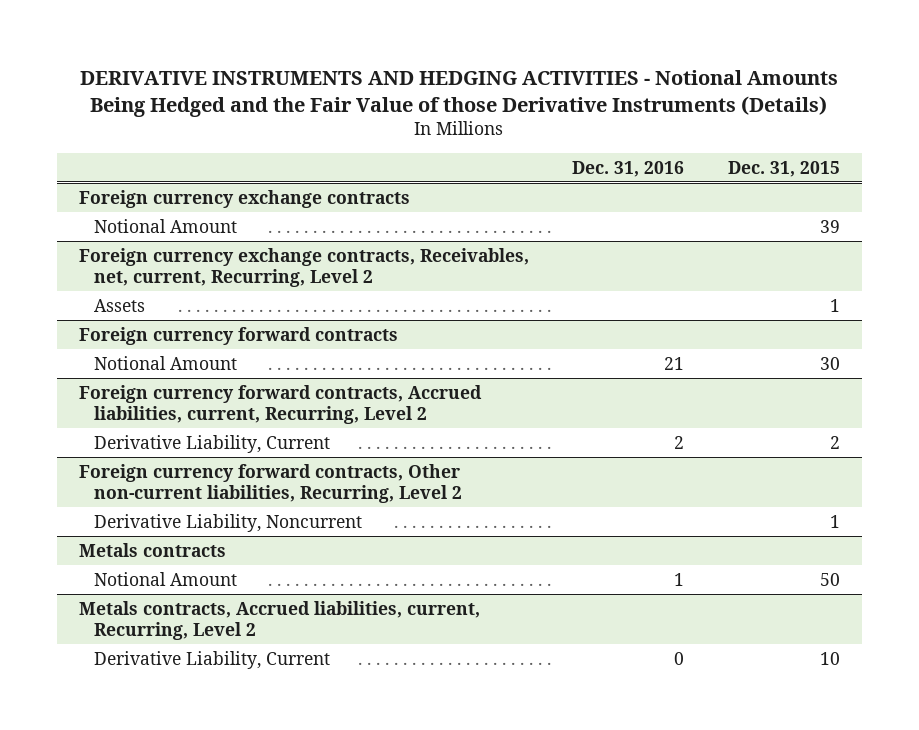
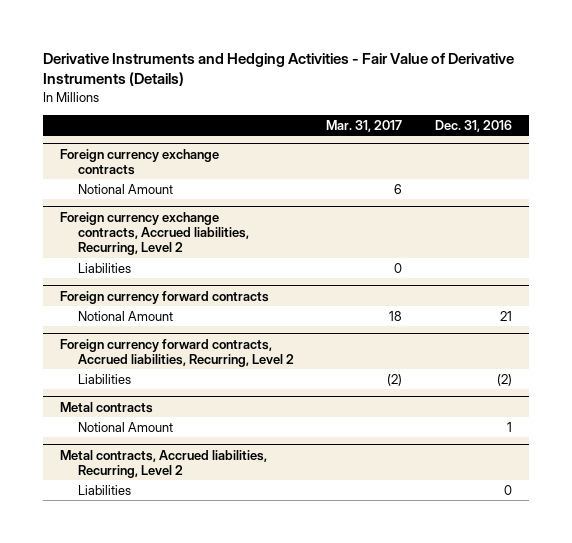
[80,69,839,117] DERIVATIVE INSTRUMENTS AND HEDGING ACTIVITIES - Notional Amounts Being Hedged and the Fair Value of those Derivative Instruments (Details) -> [43,52,515,86] Derivative Instruments and Hedging Activities - Fair Value of Derivative Instruments (Details)
[727,160,840,177] Dec. 31, 2015 -> none
none -> [326,119,403,132] Mar. 31, 2017
[94,298,146,312] Assets -> none
[79,247,530,287] Foreign currency exchange contracts, Receivables, net, current, Recurring, Level 2 -> [59,211,249,256] Foreign currency exchange contracts, Accrued liabilities, Recurring, Level 2
none -> [77,262,131,273] Liabilities
[94,434,331,453] Derivative Liability, Current -> none
[79,463,463,503] Foreign currency forward contracts, Other non-current liabilities, Recurring, Level 2 -> none
[94,513,363,532] Derivative Liability, Noncurrent -> none
[79,384,483,424] Foreign currency forward contracts, Accrued liabilities, current, Recurring, Level 2 -> [59,338,294,367] Foreign currency forward contracts, Accrued liabilities, Recurring, Level 2
none -> [77,373,131,384] Liabilities
[79,542,227,557] Metals contracts -> [59,401,153,413] Metal contracts
[94,650,331,669] Derivative Liability, Current -> none
[79,600,481,640] Metals contracts, Accrued liabilities, current, Recurring, Level 2 -> [59,449,267,478] Metal contracts, Accrued liabilities, Recurring, Level 2
none -> [77,484,131,495] Liabilities

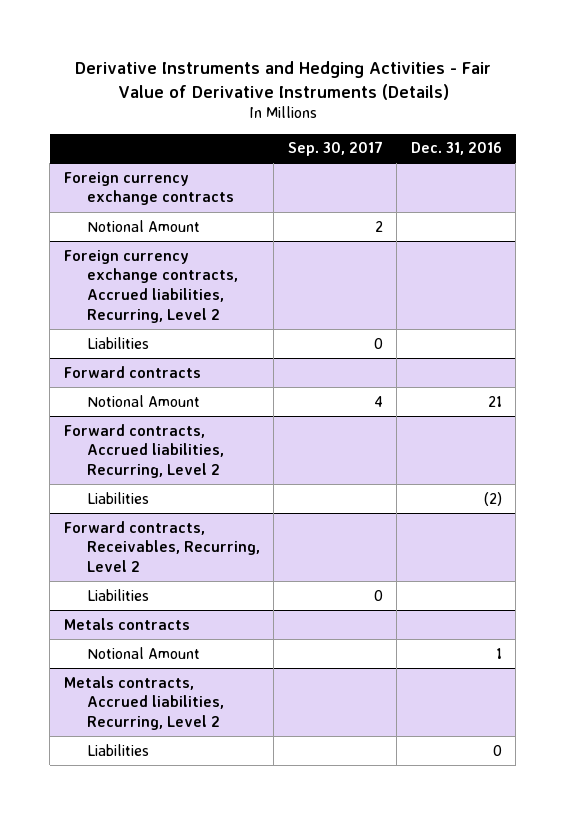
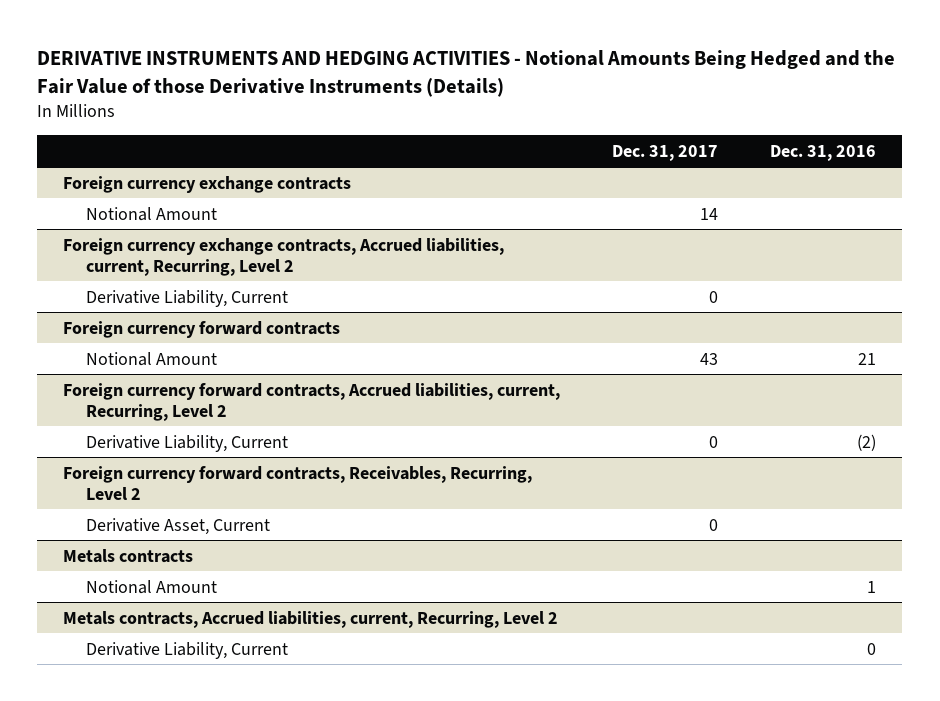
[74,60,491,100] Derivative Instruments and Hedging Activities - Fair Value of Derivative Instruments (Details) -> [37,50,896,98] DERIVATIVE INSTRUMENTS AND HEDGING ACTIVITIES - Notional Amounts Being Hedged and the Fair Value of those Derivative Instruments (Details)
[287,141,383,157] Sep. 30, 2017 -> none
none -> [612,144,719,161] Dec. 31, 2017
[86,336,149,349] Liabilities -> none
[63,249,238,324] Foreign currency exchange contracts, Accrued liabilities, Recurring, Level 2 -> [63,237,505,276] Foreign currency exchange contracts, Accrued liabilities, current, Recurring, Level 2
none -> [86,289,289,307] Derivative Liability, Current
[63,365,201,378] Forward contracts -> [63,320,341,338] Foreign currency forward contracts
[86,491,149,504] Liabilities -> none
[86,588,149,601] Liabilities -> none
[63,423,224,479] Forward contracts, Accrued liabilities, Recurring, Level 2 -> [63,382,561,421] Foreign currency forward contracts, Accrued liabilities, current, Recurring, Level 2
none -> [86,434,289,452] Derivative Liability, Current
[63,520,260,573] Forward contracts, Receivables, Recurring, Level 2 -> [63,465,533,500] Foreign currency forward contracts, Receivables, Recurring, Level 2
none -> [86,517,271,535] Derivative Asset, Current
[86,743,149,756] Liabilities -> none
[63,675,224,731] Metals contracts, Accrued liabilities, Recurring, Level 2 -> [63,610,559,628] Metals contracts, Accrued liabilities, current, Recurring, Level 2
none -> [86,641,289,659] Derivative Liability, Current

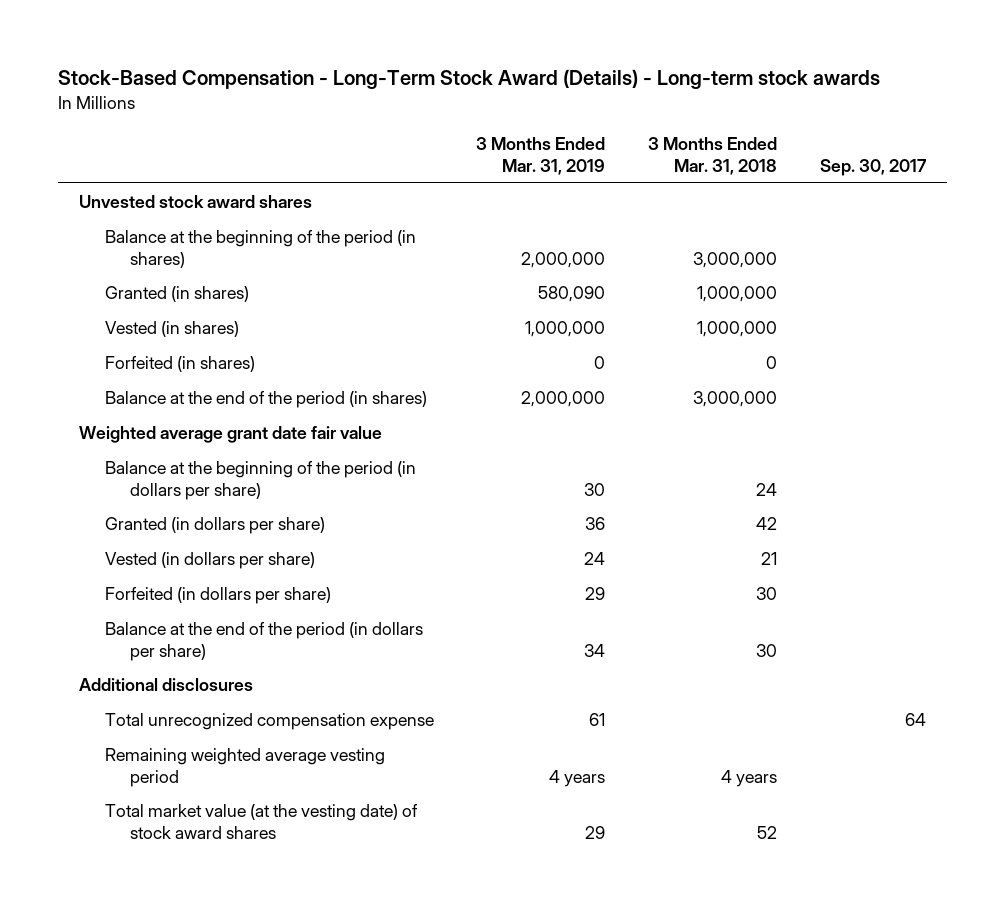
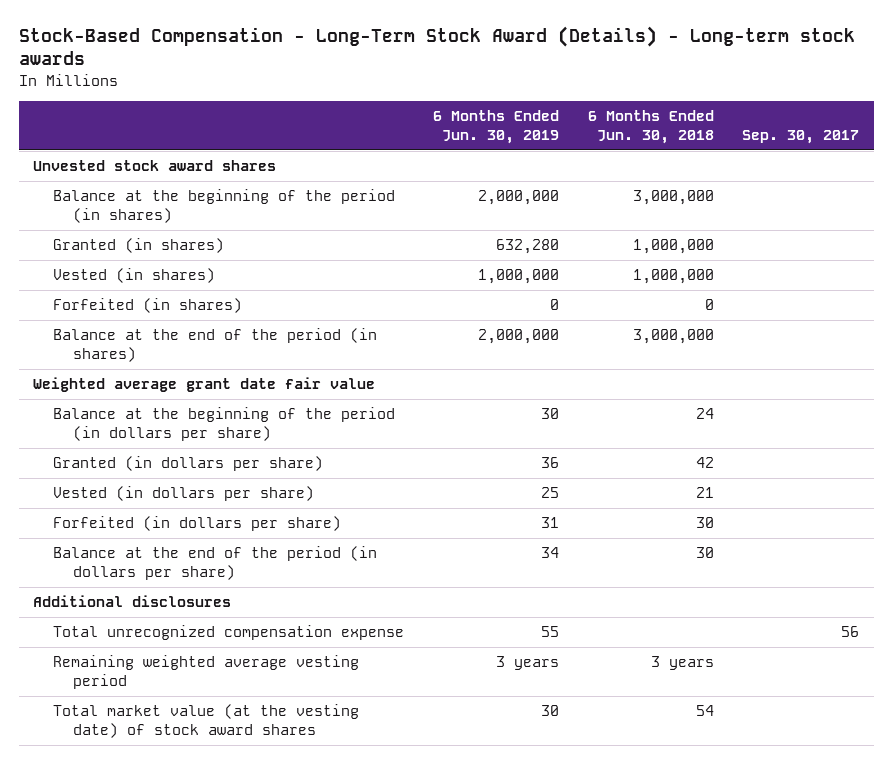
[476,136,606,175] 3 Months Ended Mar. 31, 2019 -> none
[648,136,778,175] 3 Months Ended Mar. 31, 2018 -> none
none -> [432,110,559,144] 6 Months Ended Jun. 30, 2019
none -> [587,110,714,144] 6 Months Ended Jun. 30, 2018
[905,712,927,726] 64 -> [841,626,860,638] 56

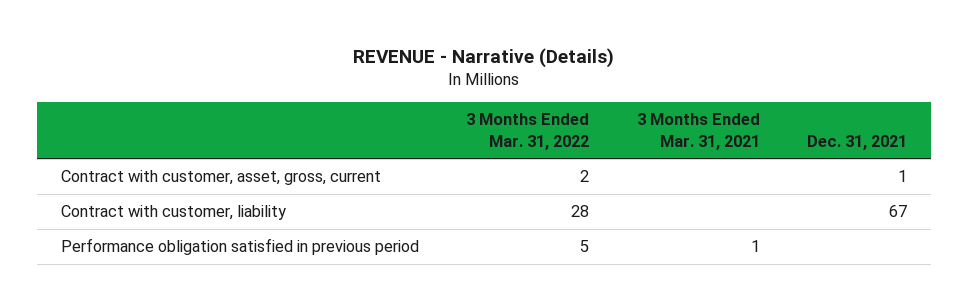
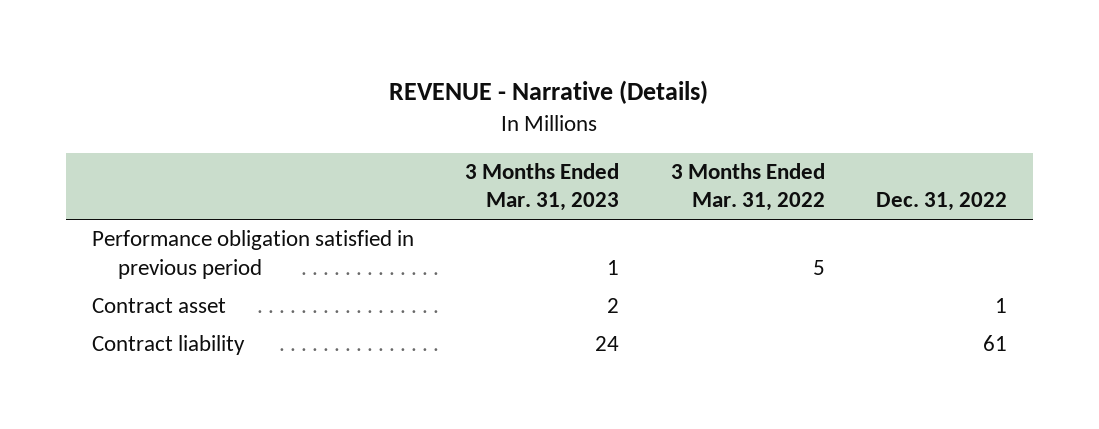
[636,113,760,151] 3 Months Ended Mar. 31, 2021 -> none
[807,135,908,151] Dec. 31, 2021 -> none
none -> [465,163,620,212] 3 Months Ended Mar. 31, 2023
none -> [876,192,1008,212] Dec. 31, 2022
[60,170,381,186] Contract with customer, asset, gross, current -> none
[60,205,286,221] Contract with customer, liability -> none
none -> [91,298,226,314] Contract asset
none -> [91,335,245,356] Contract liability

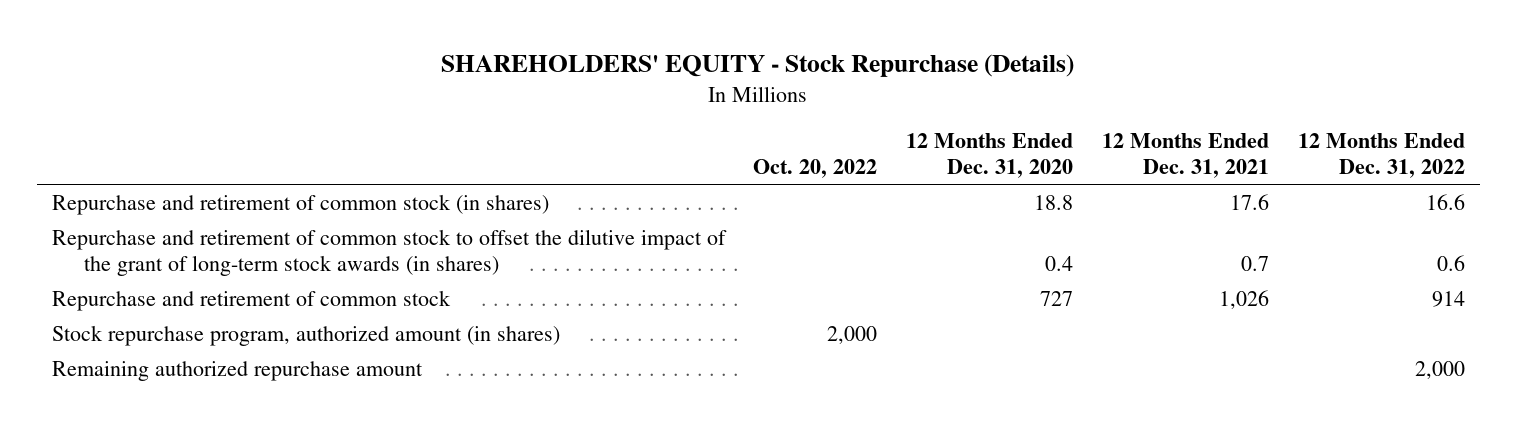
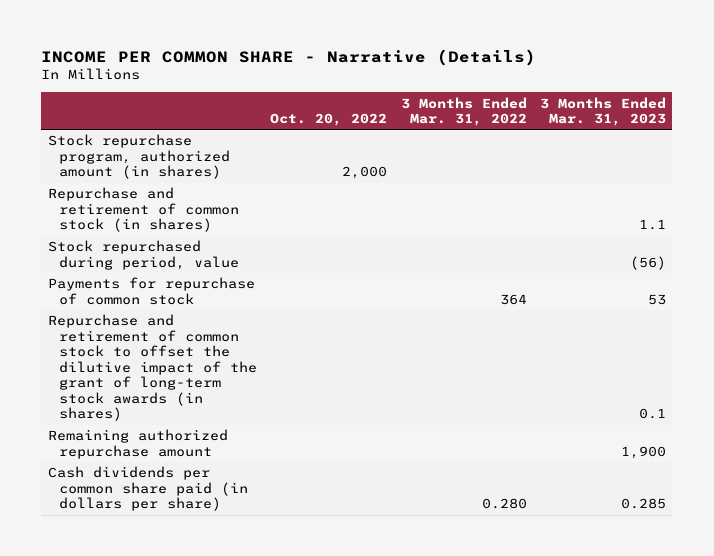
[441,53,1075,77] SHAREHOLDERS' EQUITY - Stock Repurchase (Details) -> [41,48,537,66] INCOME PER COMMON SHARE - Narrative (Details)
[906,133,1074,179] 12 Months Ended Dec. 31, 2020 -> none
[1102,133,1270,179] 12 Months Ended Dec. 31, 2021 -> none
[1298,133,1466,179] 12 Months Ended Dec. 31, 2022 -> none
none -> [400,96,527,127] 3 Months Ended Mar. 31, 2022
none -> [539,96,666,127] 3 Months Ended Mar. 31, 2023
[51,324,560,346] Stock repurchase program, authorized amount (in shares) -> [47,134,231,180] Stock repurchase program, authorized amount (in shares)
none -> [47,240,240,270] Stock repurchased during period, value
none -> [47,277,255,305] Payments for repurchase of common stock
[51,289,451,311] Repurchase and retirement of common stock -> none
none -> [47,466,249,512] Cash dividends per common share paid (in dollars per share)

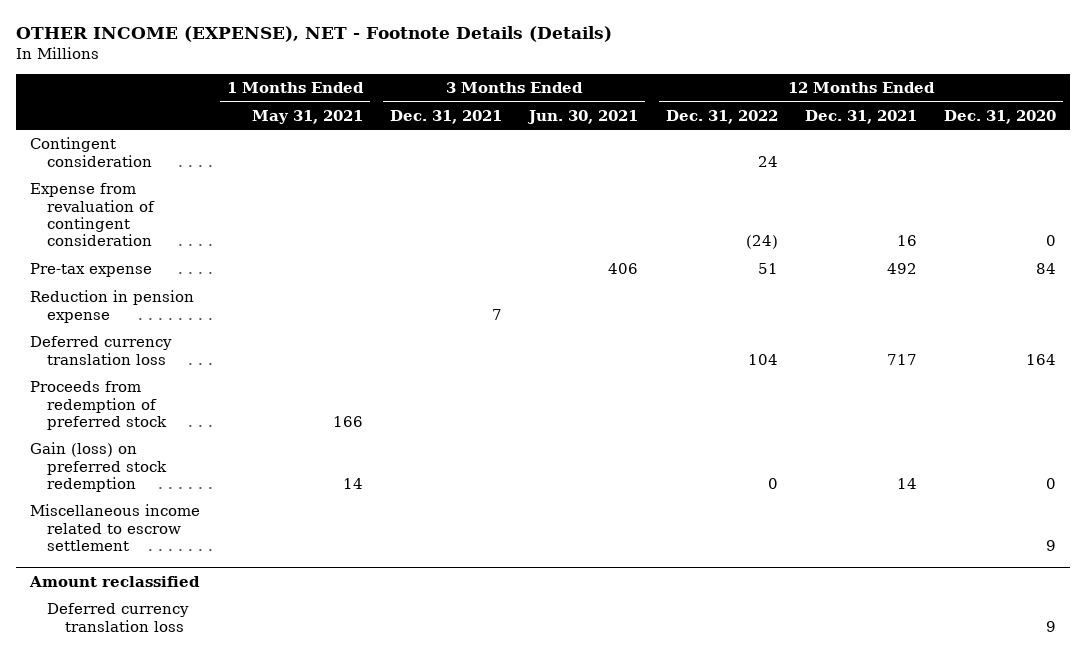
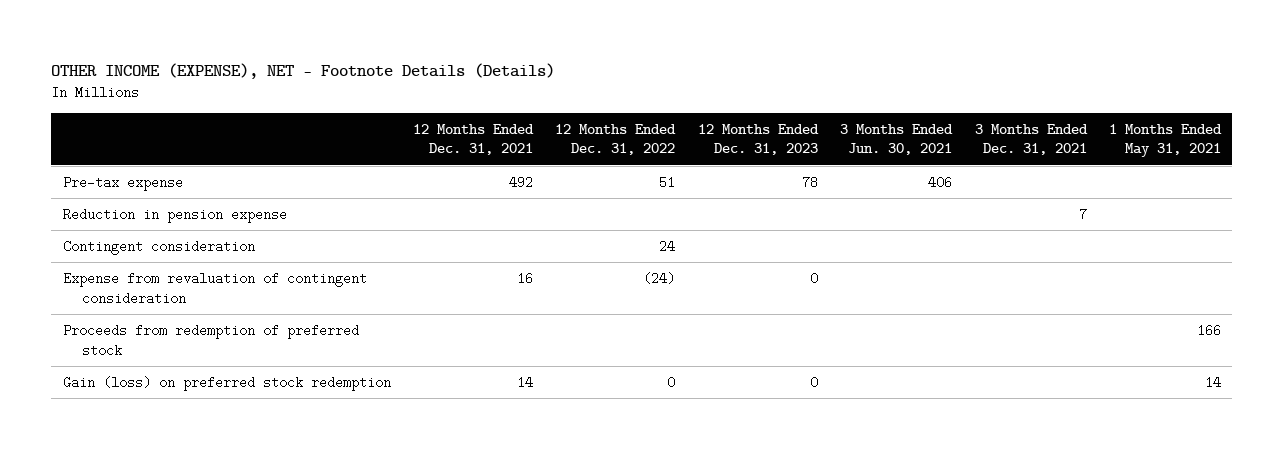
[944,109,1057,124] Dec. 31, 2020 -> none
none -> [697,123,819,156] 12 Months Ended Dec. 31, 2023
[29,336,172,365] Deferred currency translation loss -> none
[29,137,153,167] Contingent consideration -> [62,239,255,255] Contingent consideration
[29,183,156,247] Expense from revaluation of contingent consideration -> [62,271,367,305] Expense from revaluation of contingent consideration
[29,504,200,551] Miscellaneous income related to escrow settlement -> none
[28,575,200,587] Amount reclassified -> none
[47,603,190,632] Deferred currency translation loss -> none

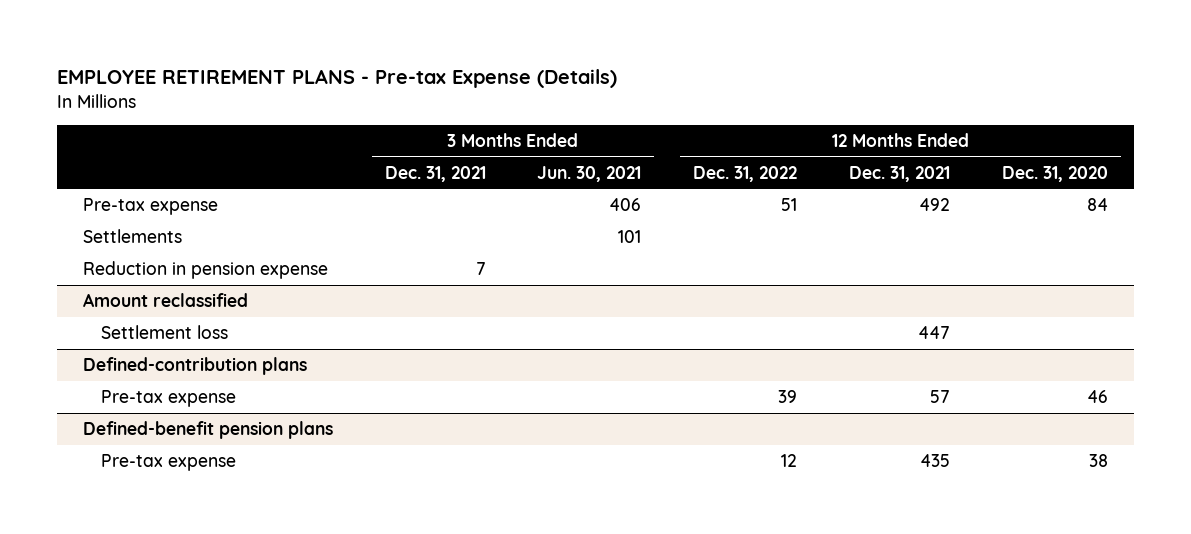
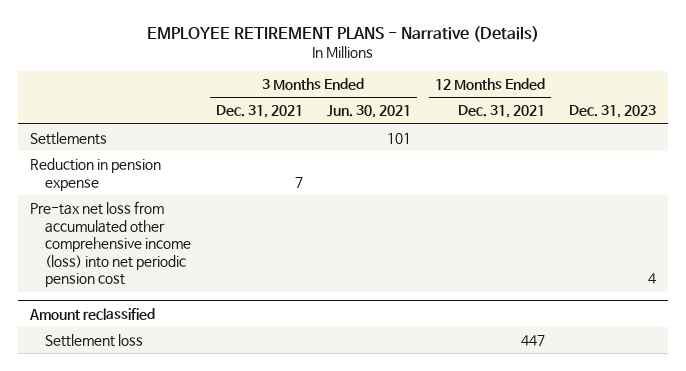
[56,69,617,89] EMPLOYEE RETIREMENT PLANS - Pre-tax Expense (Details) -> [146,25,539,42] EMPLOYEE RETIREMENT PLANS - Narrative (Details)
[693,165,798,182] Dec. 31, 2022 -> none
[1001,165,1108,182] Dec. 31, 2020 -> none
none -> [568,105,656,119] Dec. 31, 2023
[82,197,218,215] Pre-tax expense -> none
none -> [29,201,192,288] Pre-tax net loss from accumulated other comprehensive income (loss) into net periodic pension cost
[82,356,307,375] Defined-contribution plans -> none
[101,389,237,407] Pre-tax expense -> none
[82,420,333,439] Defined-benefit pension plans -> none
[101,453,237,471] Pre-tax expense -> none

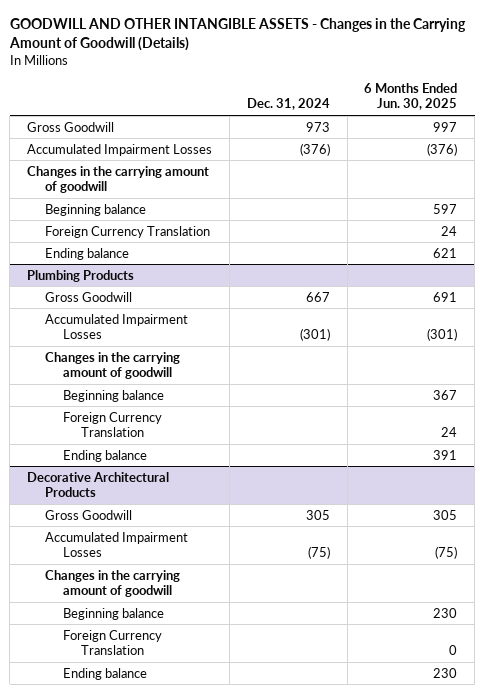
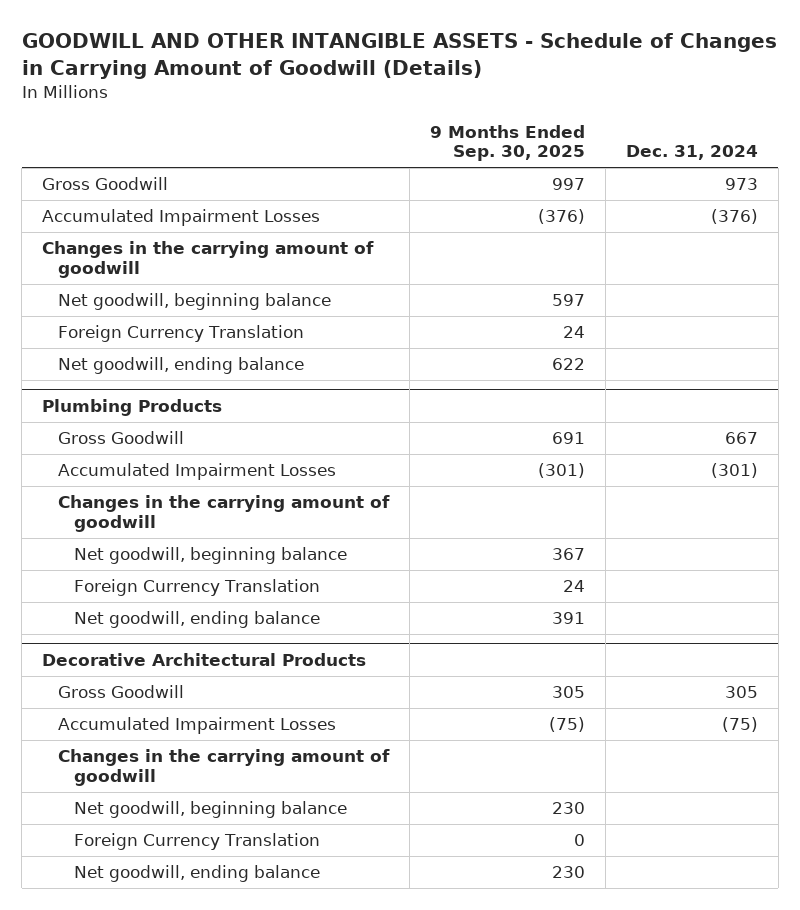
[8,18,466,52] GOODWILL AND OTHER INTANGIBLE ASSETS - Changes in the Carrying Amount of Goodwill (Details) -> [21,33,777,79] GOODWILL AND OTHER INTANGIBLE ASSETS - Schedule of Changes in Carrying Amount of Goodwill (Details)
[364,82,458,111] 6 Months Ended Jun. 30, 2025 -> none
none -> [430,124,586,162] 9 Months Ended Sep. 30, 2025
[45,203,147,216] Beginning balance -> [58,293,332,311] Net goodwill, beginning balance
[45,247,130,260] Ending balance -> [58,357,305,375] Net goodwill, ending balance
[63,389,165,402] Beginning balance -> [73,547,347,565] Net goodwill, beginning balance
[63,449,148,462] Ending balance -> [73,611,320,629] Net goodwill, ending balance
[63,607,165,620] Beginning balance -> [73,801,347,819] Net goodwill, beginning balance
[63,667,148,680] Ending balance -> [73,865,320,883] Net goodwill, ending balance

